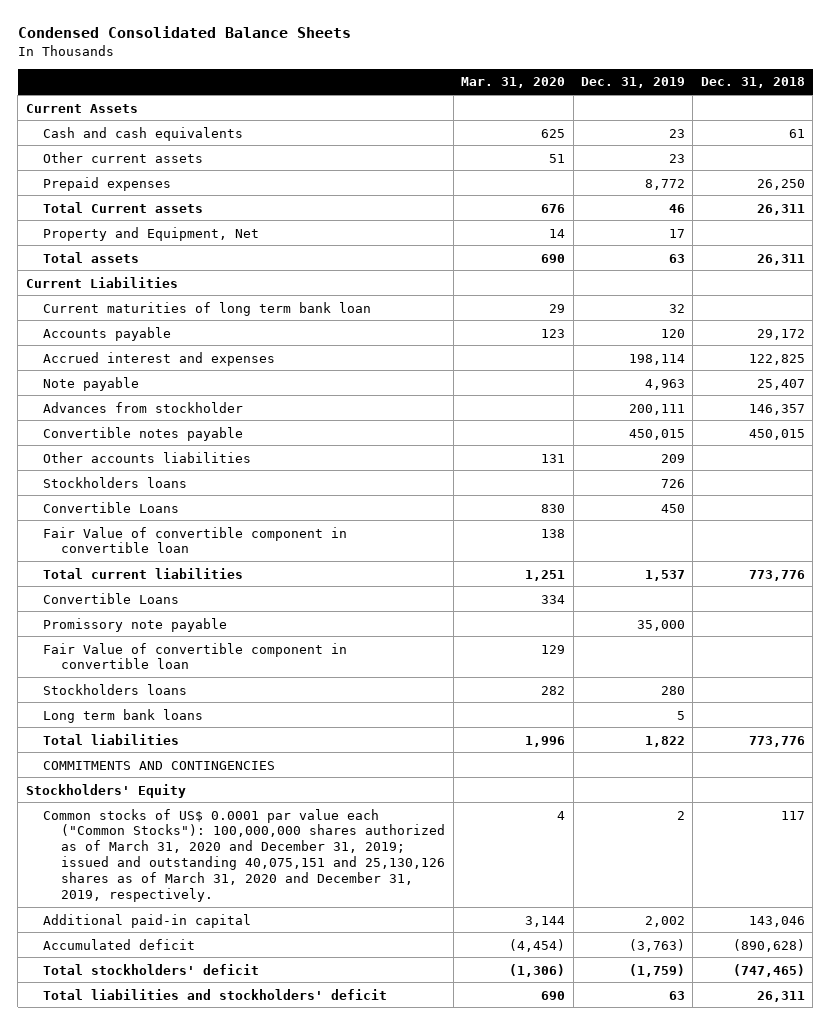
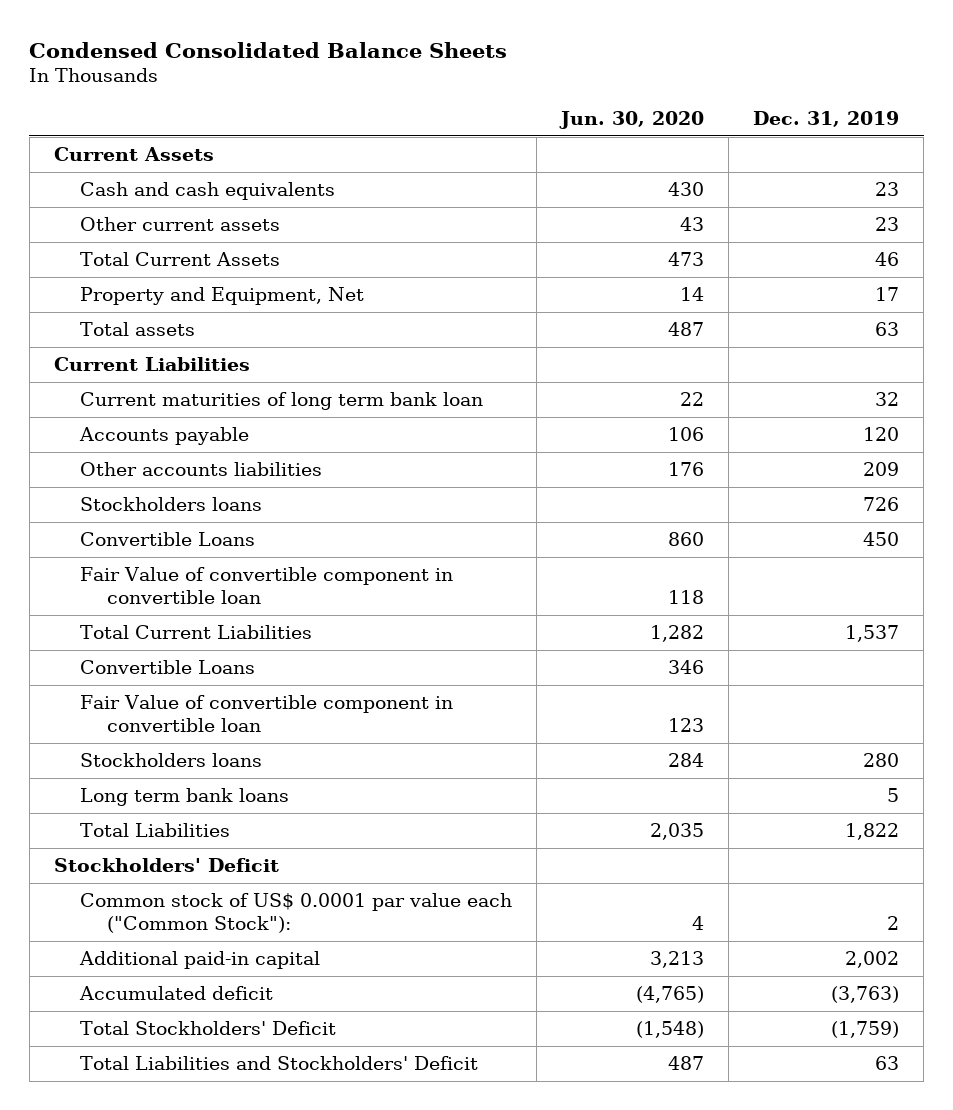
[461,77,566,89] Mar. 31, 2020 -> none
[700,77,805,89] Dec. 31, 2018 -> none
none -> [559,110,705,129] Jun. 30, 2020
[43,176,172,191] Prepaid expenses -> none
[43,201,204,213] Total Current assets -> [80,252,281,267] Total Current Assets
[43,351,276,366] Accrued interest and expenses -> none
[43,376,140,391] Note payable -> none
[43,401,244,413] Advances from stockholder -> none
[43,426,244,441] Convertible notes payable -> none
[43,567,244,579] Total current liabilities -> [80,625,313,640] Total Current Liabilities
[43,617,228,632] Promissory note payable -> none
[43,760,276,770] COMMITMENTS AND CONTINGENCIES -> none
[43,733,180,745] Total liabilities -> [80,823,231,838] Total Liabilities
[25,783,186,798] Stockholders' Equity -> [53,858,279,873] Stockholders' Deficit
[43,808,446,903] Common stocks of US$ 0.0001 par value each ("Common Stocks"): 100,000,000 shares authorized as of March 31, 2020 and December 31, 2019; issued and outstanding 40,075,151 and 25,130,126 shares as of March 31, 2020 and December 31, 2019, respectively. -> [80,893,513,934] Common stock of US$ 0.0001 par value each ("Common Stock"):
[43,963,260,975] Total stockholders' deficit -> [80,1021,337,1036] Total Stockholders' Deficit
[43,988,388,1000] Total liabilities and stockholders' deficit -> [80,1056,479,1071] Total Liabilities and Stockholders' Deficit

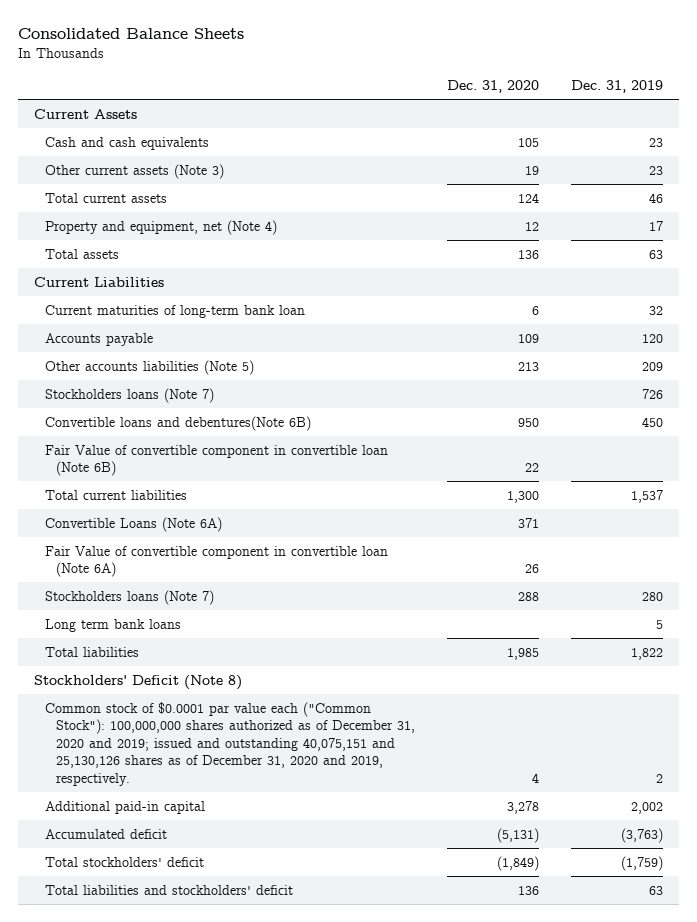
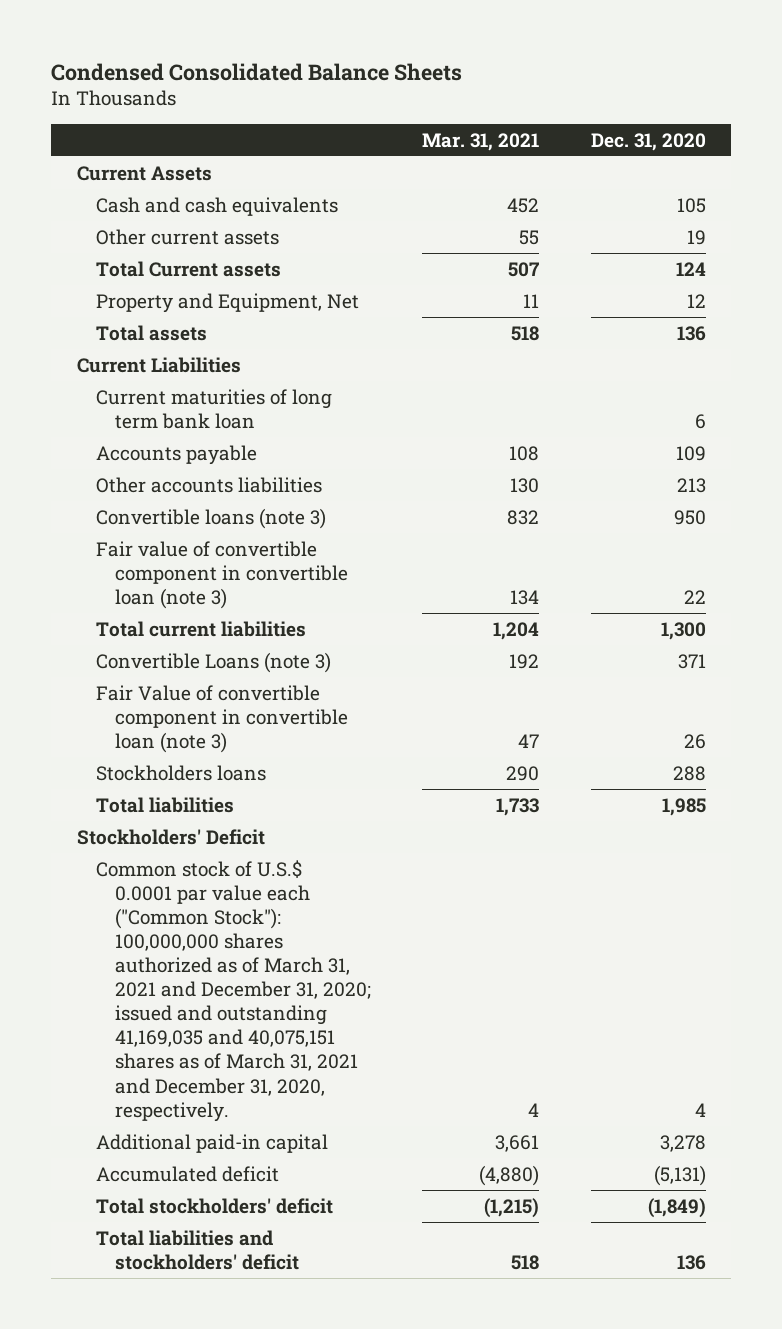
[17,28,244,40] Consolidated Balance Sheets -> [50,62,462,81] Condensed Consolidated Balance Sheets
[570,80,663,94] Dec. 31, 2019 -> none
none -> [422,132,540,151] Mar. 31, 2021
[44,163,224,179] Other current assets (Note 3) -> [95,228,279,245] Other current assets
[44,192,167,203] Total current assets -> [95,260,281,277] Total Current assets
[44,219,277,235] Property and equipment, net (Note 4) -> [95,292,359,313] Property and Equipment, Net
[44,304,305,318] Current maturities of long-term bank loan -> [95,388,332,429] Current maturities of long term bank loan
[44,387,214,403] Stockholders loans (Note 7) -> none
[44,359,254,375] Other accounts liabilities (Note 5) -> [95,476,322,493] Other accounts liabilities
[44,415,311,431] Convertible loans and debentures(Note 6B) -> [95,507,326,529] Convertible loans (note 3)
[44,444,388,477] Fair Value of convertible component in convertible loan (Note 6B) -> [95,540,348,609] Fair value of convertible component in convertible loan (note 3)
[44,618,181,632] Long term bank loans -> none
[44,516,222,532] Convertible Loans (Note 6A) -> [95,651,331,673] Convertible Loans (note 3)
[44,545,388,578] Fair Value of convertible component in convertible loan (Note 6A) -> [95,684,348,753] Fair Value of convertible component in convertible loan (note 3)
[44,589,214,605] Stockholders loans (Note 7) -> [95,764,266,781] Stockholders loans
[33,674,242,690] Stockholders' Deficit (Note 8) -> [76,828,265,845] Stockholders' Deficit
[44,701,415,786] Common stock of $0.0001 par value each ("Common Stock"): 100,000,000 shares authorized as of December 31, 2020 and 2019; issued and outstanding 40,075,151 and 25,130,126 shares as of December 31, 2020 and 2019, respectively. -> [95,859,371,1122] Common stock of U.S.$ 0.0001 par value each ("Common Stock"): 100,000,000 shares authorized as of March 31, 2021 and December 31, 2020; issued and outstanding 41,169,035 and 40,075,151 shares as of March 31, 2021 and December 31, 2020, respectively.

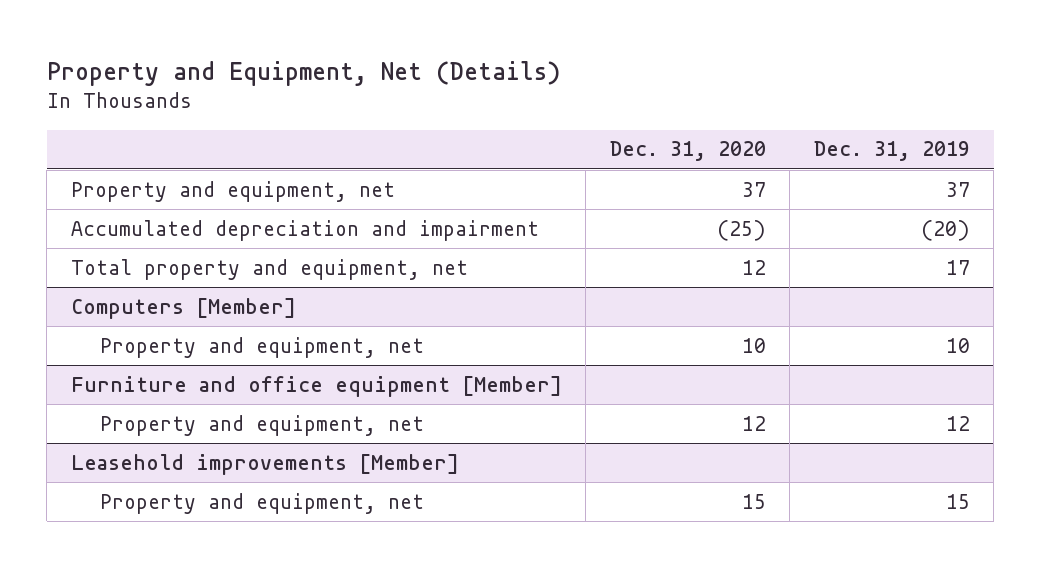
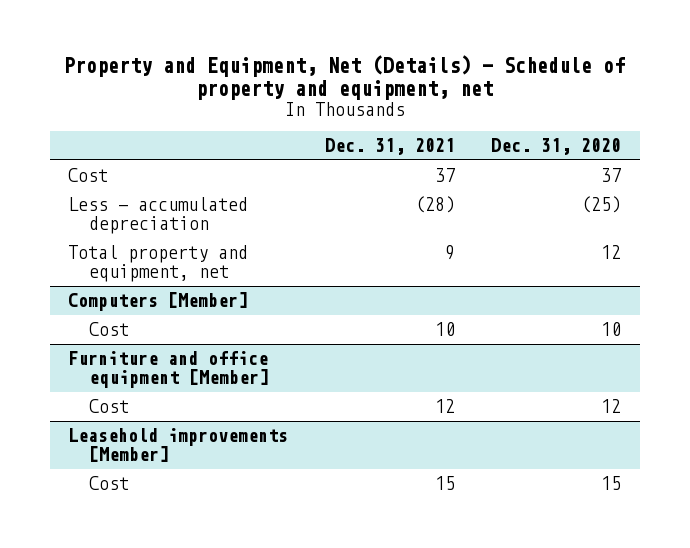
[46,60,560,86] Property and Equipment, Net (Details) -> [63,55,625,101] Property and Equipment, Net (Details) - Schedule of property and equipment, net
[813,141,970,162] Dec. 31, 2019 -> none
none -> [324,138,455,156] Dec. 31, 2021
[70,180,395,202] Property and equipment, net -> [68,168,109,183] Cost
[70,219,539,241] Accumulated depreciation and impairment -> [68,197,249,235] Less - accumulated depreciation
[99,336,424,358] Property and equipment, net -> [88,322,129,337] Cost
[99,414,424,436] Property and equipment, net -> [88,399,129,414] Cost
[99,492,424,514] Property and equipment, net -> [88,476,129,491] Cost

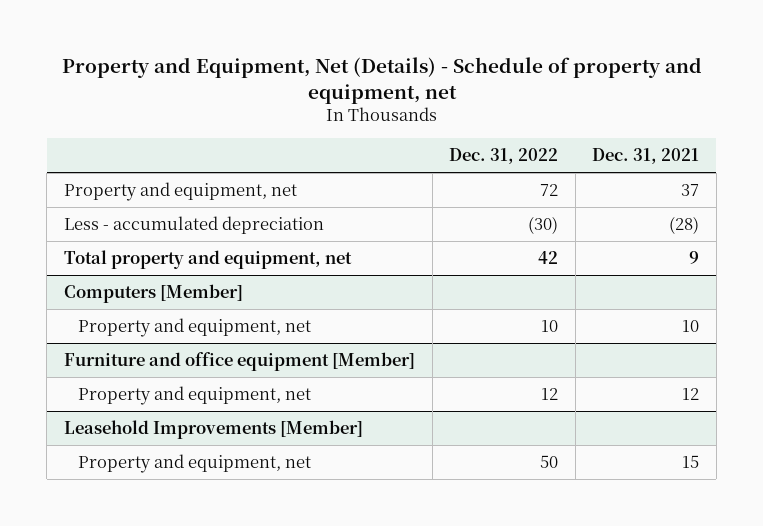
[491,138,622,156] Dec. 31, 2020 -> none
none -> [449,148,559,165] Dec. 31, 2022
[68,168,109,183] Cost -> [64,182,298,202] Property and equipment, net
[88,322,129,337] Cost -> [77,318,311,338] Property and equipment, net
[88,399,129,414] Cost -> [77,386,311,406] Property and equipment, net
[68,428,289,463] Leasehold improvements [Member] -> [64,420,364,440] Leasehold Improvements [Member]
[88,476,129,491] Cost -> [77,454,311,474] Property and equipment, net

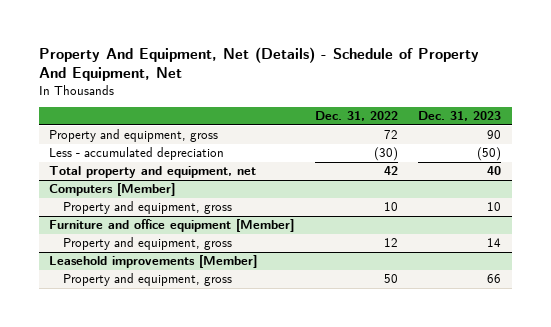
[61,56,702,104] Property and Equipment, Net (Details) - Schedule of property and equipment, net -> [39,46,480,81] Property And Equipment, Net (Details) - Schedule of Property And Equipment, Net
[592,148,700,165] Dec. 31, 2021 -> none
none -> [418,111,502,122] Dec. 31, 2023
[64,182,298,202] Property and equipment, net -> [49,129,219,143] Property and equipment, gross
[77,318,311,338] Property and equipment, net -> [62,201,232,215] Property and equipment, gross
[77,386,311,406] Property and equipment, net -> [62,237,232,251] Property and equipment, gross
[64,420,364,440] Leasehold Improvements [Member] -> [49,255,258,269] Leasehold improvements [Member]
[77,454,311,474] Property and equipment, net -> [62,273,232,287] Property and equipment, gross

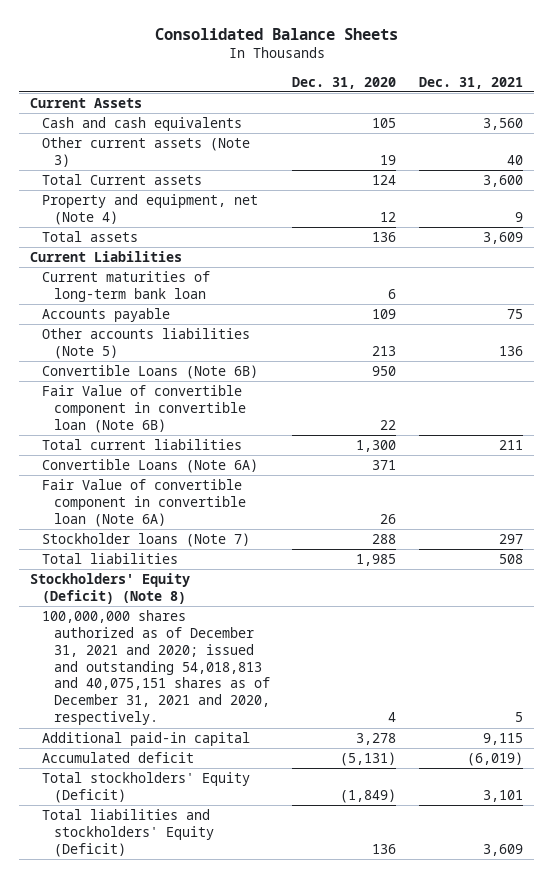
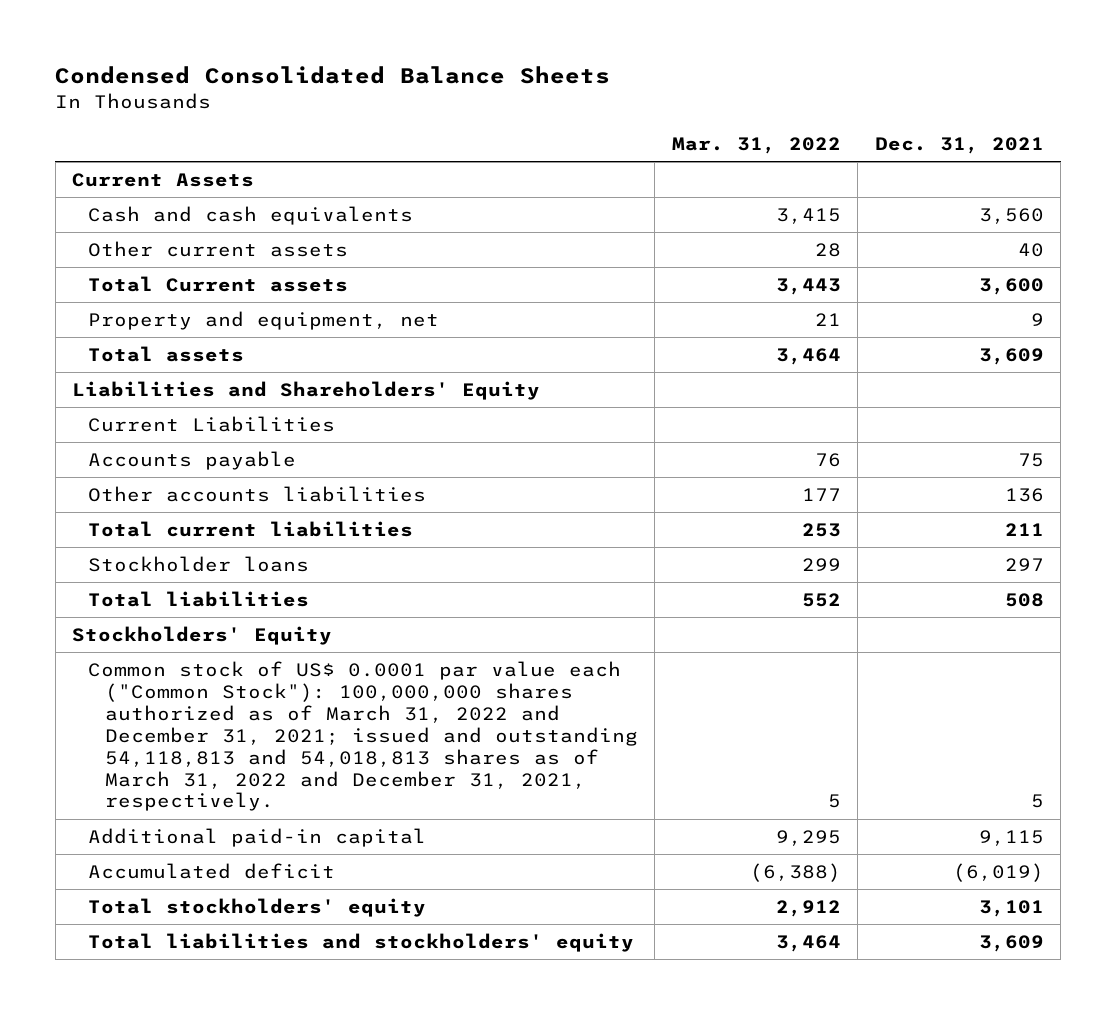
[154,27,398,40] Consolidated Balance Sheets -> [55,66,611,85] Condensed Consolidated Balance Sheets
[292,76,397,89] Dec. 31, 2020 -> none
none -> [671,136,841,154] Mar. 31, 2022
[42,137,251,167] Other current assets (Note 3) -> [88,241,349,258] Other current assets
[42,194,259,225] Property and equipment, net (Note 4) -> [88,311,440,331] Property and equipment, net
none -> [72,381,541,401] Liabilities and Shareholders' Equity
[42,271,211,302] Current maturities of long-term bank loan -> none
[42,365,259,380] Convertible Loans (Note 6B) -> none
[42,385,246,433] Fair Value of convertible component in convertible loan (Note 6B) -> none
[42,328,251,359] Other accounts liabilities (Note 5) -> [88,486,427,503] Other accounts liabilities
[42,459,259,474] Convertible Loans (Note 6A) -> none
[42,479,246,527] Fair Value of convertible component in convertible loan (Note 6A) -> none
[42,533,251,548] Stockholder loans (Note 7) -> [88,556,310,573] Stockholder loans
[30,573,191,604] Stockholders' Equity (Deficit) (Note 8) -> [72,626,333,646] Stockholders' Equity
[42,610,270,726] 100,000,000 shares authorized as of December 31, 2021 and 2020; issued and outstanding 54,018,813 and 40,075,151 shares as of December 31, 2021 and 2020, respectively. -> [88,661,638,812] Common stock of US$ 0.0001 par value each ("Common Stock"): 100,000,000 shares authorized as of March 31, 2022 and December 31, 2021; issued and outstanding 54,118,813 and 54,018,813 shares as of March 31, 2022 and December 31, 2021, respectively.
[42,772,251,803] Total stockholders' Equity (Deficit) -> [88,898,427,918] Total stockholders' equity
[42,809,214,857] Total liabilities and stockholders' Equity (Deficit) -> [88,933,635,953] Total liabilities and stockholders' equity

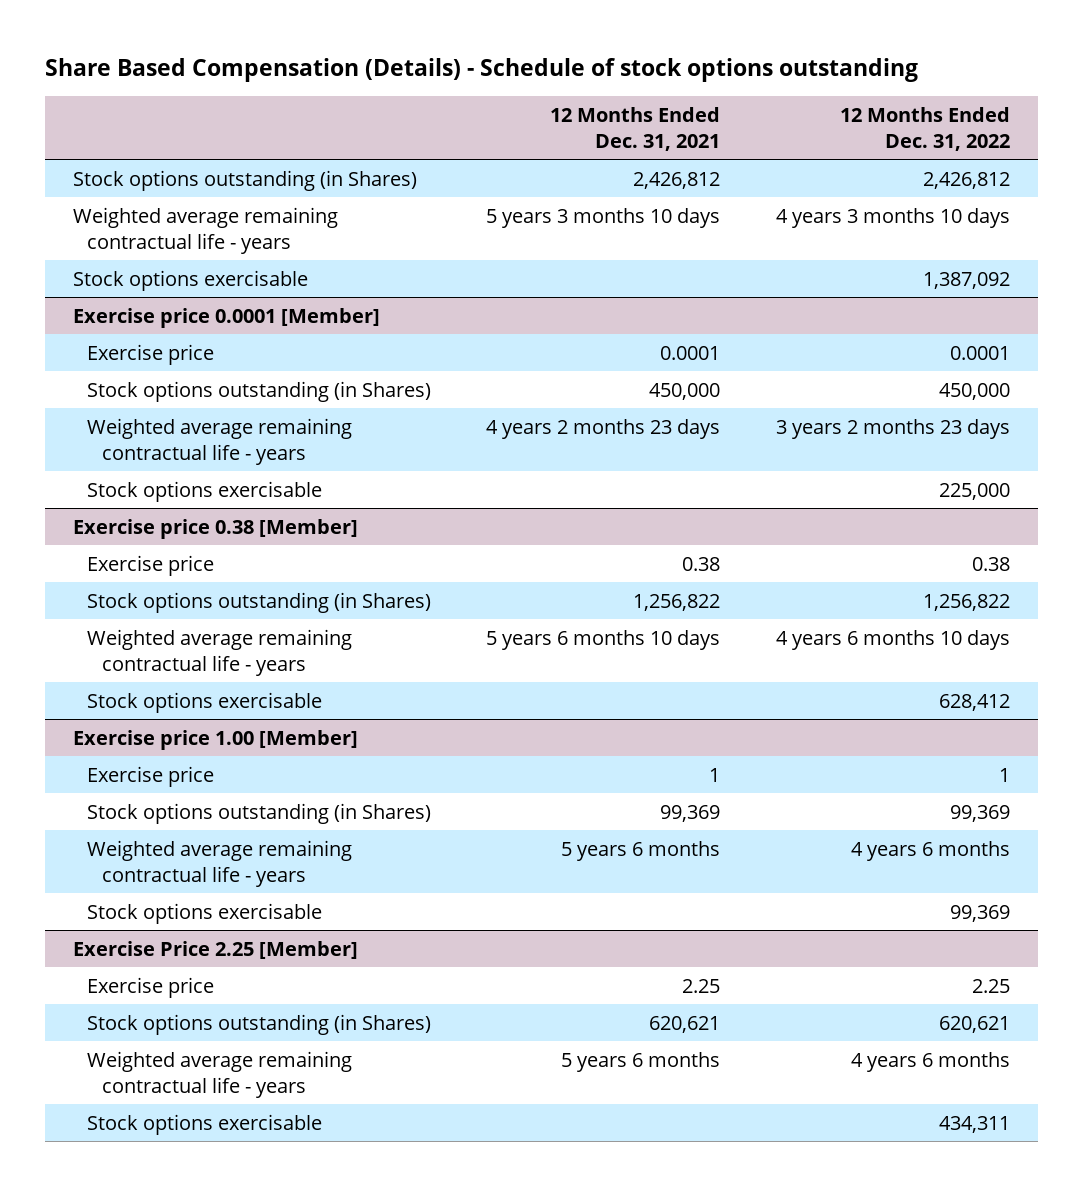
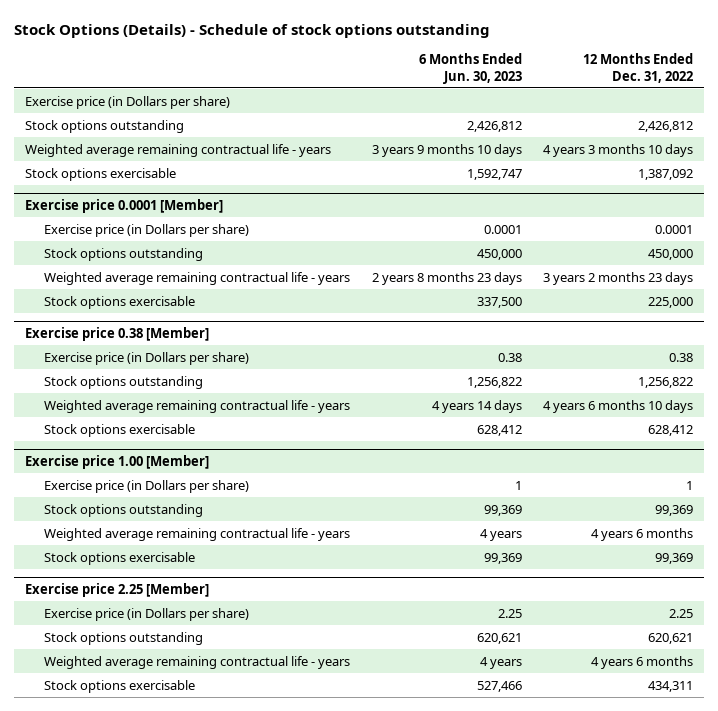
[44,58,918,83] Share Based Compensation (Details) - Schedule of stock options outstanding -> [14,23,491,38] Stock Options (Details) - Schedule of stock options outstanding
[550,107,721,151] 12 Months Ended Dec. 31, 2021 -> none
none -> [418,53,522,84] 6 Months Ended Jun. 30, 2023
none -> [25,95,231,109] Exercise price (in Dollars per share)
[72,169,417,191] Stock options outstanding (in Shares) -> [25,119,185,133] Stock options outstanding
[87,343,215,365] Exercise price -> [43,223,249,237] Exercise price (in Dollars per share)
[87,380,432,402] Stock options outstanding (in Shares) -> [43,247,203,261] Stock options outstanding
[87,554,215,576] Exercise price -> [43,351,249,365] Exercise price (in Dollars per share)
[87,591,432,613] Stock options outstanding (in Shares) -> [43,375,203,389] Stock options outstanding
[87,765,215,787] Exercise price -> [43,479,249,493] Exercise price (in Dollars per share)
[87,802,432,824] Stock options outstanding (in Shares) -> [43,503,203,517] Stock options outstanding
[72,940,358,959] Exercise Price 2.25 [Member] -> [25,582,210,597] Exercise price 2.25 [Member]
[87,976,215,998] Exercise price -> [43,607,249,621] Exercise price (in Dollars per share)
[87,1013,432,1035] Stock options outstanding (in Shares) -> [43,631,203,645] Stock options outstanding

